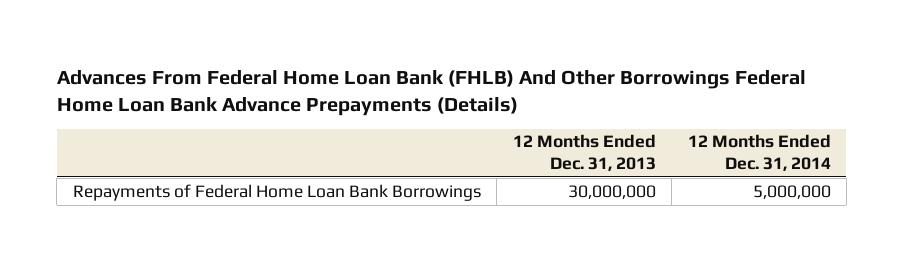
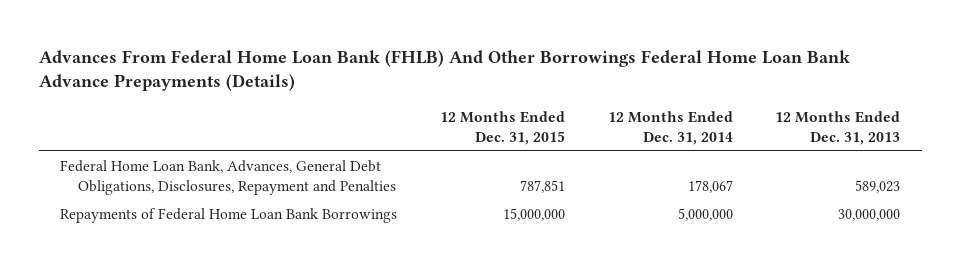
none -> [439,111,565,145] 12 Months Ended Dec. 31, 2015
none -> [60,160,397,195] Federal Home Loan Bank, Advances, General Debt Obligations, Disclosures, Repayment and Penalties

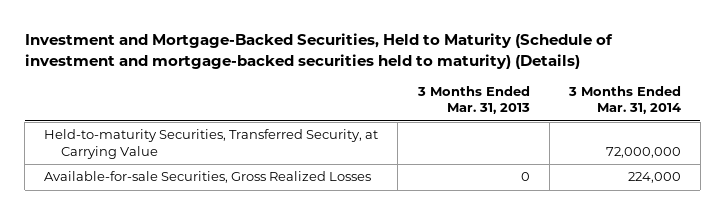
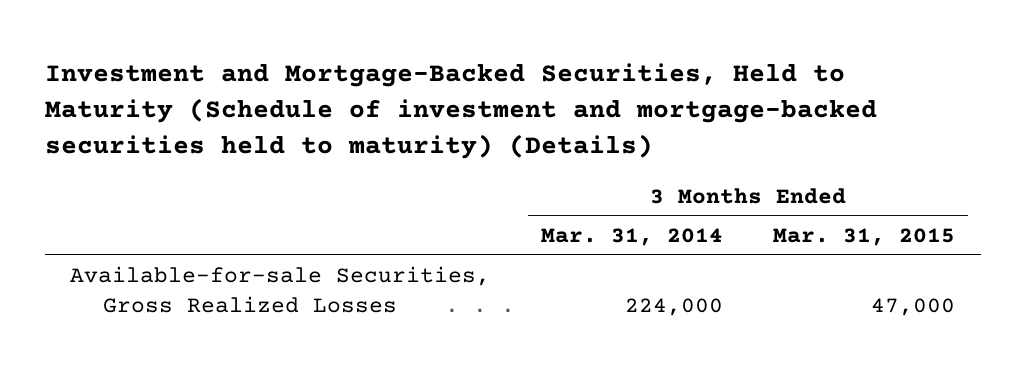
[416,86,530,115] 3 Months Ended Mar. 31, 2013 -> none
none -> [773,227,956,246] Mar. 31, 2015
[44,129,379,159] Held-to-maturity Securities, Transferred Security, at Carrying Value -> none

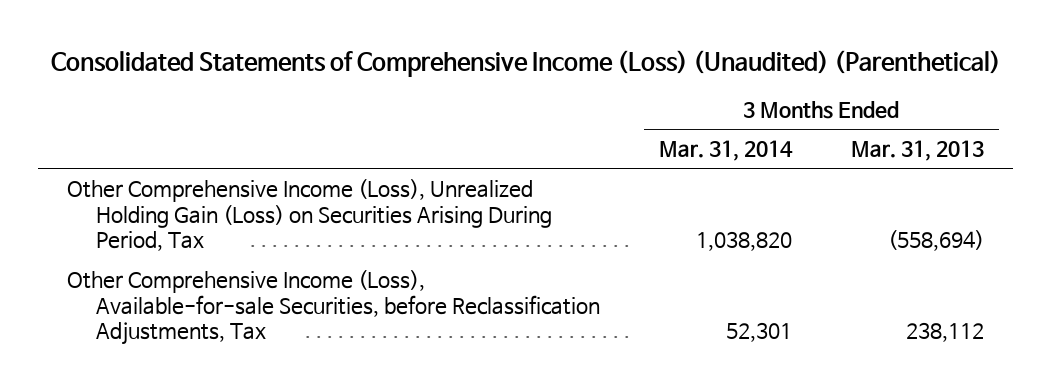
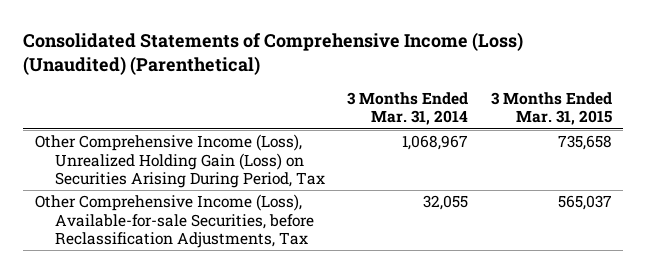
[850,140,984,162] Mar. 31, 2013 -> none
none -> [490,92,612,126] 3 Months Ended Mar. 31, 2015
[695,231,792,252] 1,038,820 -> [402,135,469,151] 1,068,967
[725,322,792,343] 52,301 -> [423,195,469,211] 32,055

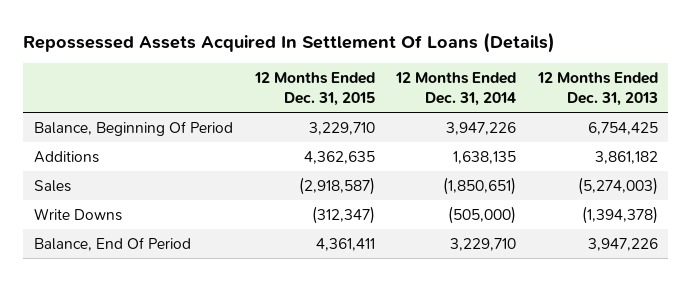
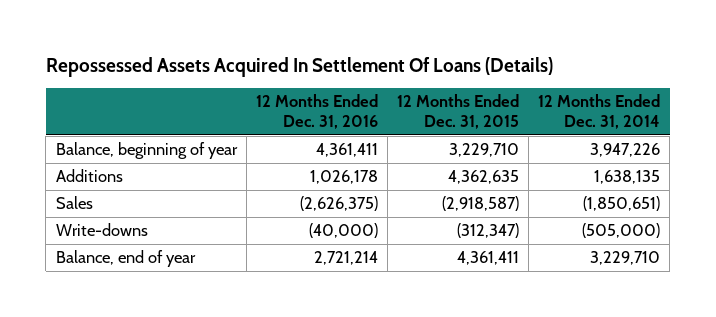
[536,71,658,107] 12 Months Ended Dec. 31, 2013 -> none
none -> [255,94,378,130] 12 Months Ended Dec. 31, 2016
[34,120,234,136] Balance, Beginning Of Period -> [55,142,238,160] Balance, beginning of year
[34,207,123,221] Write Downs -> [55,223,148,237] Write-downs
[34,236,192,251] Balance, End Of Period -> [55,250,196,268] Balance, end of year

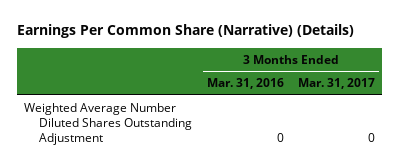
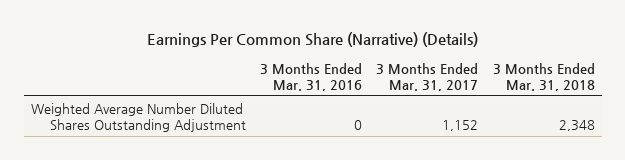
none -> [492,62,595,92] 3 Months Ended Mar. 31, 2018
[368,132,376,142] 0 -> [442,120,479,132] 1,152

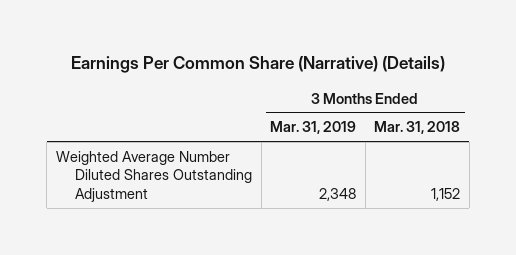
[260,62,363,92] 3 Months Ended Mar. 31, 2016 -> none
[376,62,479,92] 3 Months Ended Mar. 31, 2017 -> none
none -> [270,121,357,135] Mar. 31, 2019
[558,120,595,132] 2,348 -> [431,187,461,201] 1,152

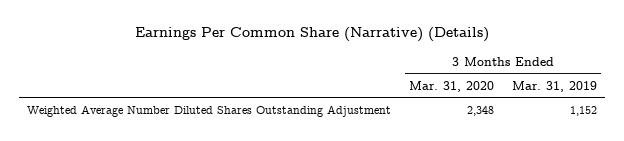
[374,121,461,135] Mar. 31, 2018 -> none
none -> [409,80,495,92] Mar. 31, 2020
[319,187,357,201] 2,348 -> [569,106,597,117] 1,152

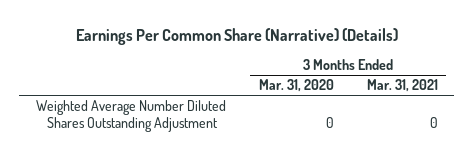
[511,80,597,92] Mar. 31, 2019 -> none
none -> [366,79,438,93] Mar. 31, 2021
[467,106,495,117] 2,348 -> [325,116,334,128] 0

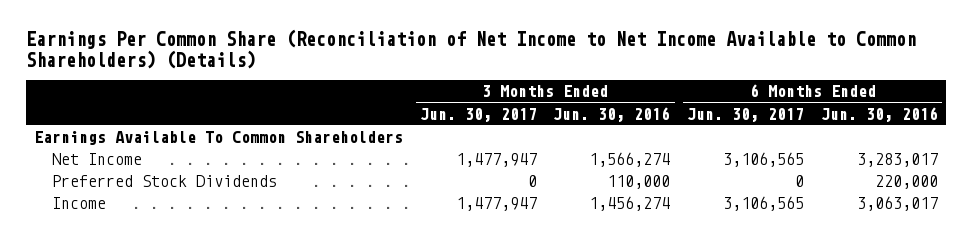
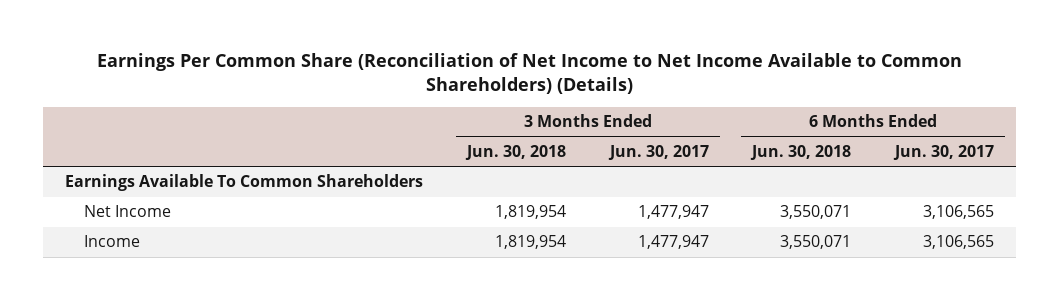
[553,106,671,122] Jun. 30, 2016 -> none
[820,106,938,122] Jun. 30, 2016 -> none
none -> [464,144,566,160] Jun. 30, 2018
none -> [750,144,852,160] Jun. 30, 2018
[52,175,278,188] Preferred Stock Dividends -> none

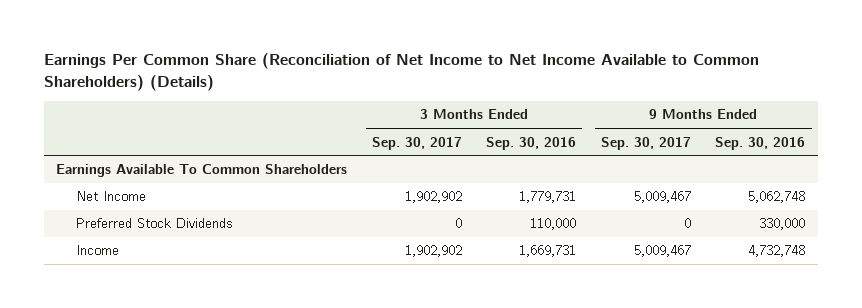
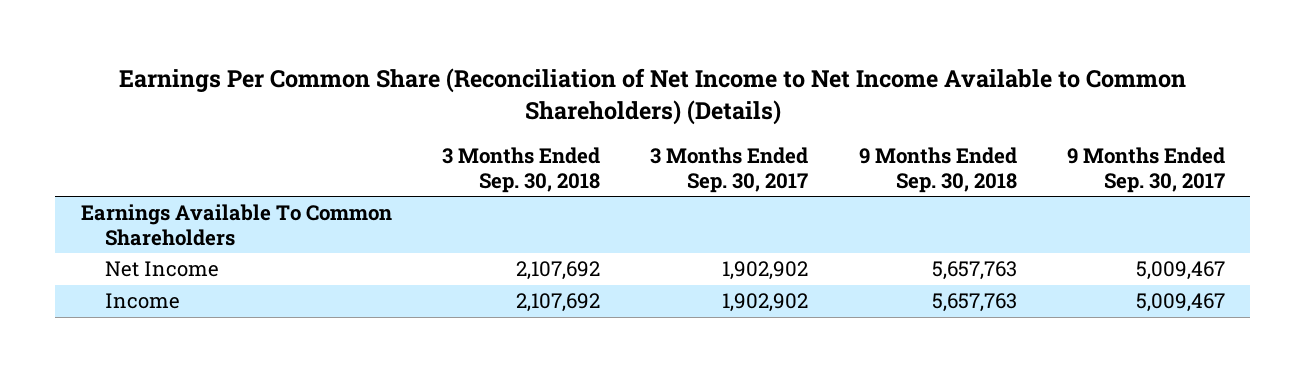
[486,136,577,150] Sep. 30, 2016 -> none
[715,136,806,150] Sep. 30, 2016 -> none
none -> [442,147,601,193] 3 Months Ended Sep. 30, 2018
none -> [858,147,1017,193] 9 Months Ended Sep. 30, 2018
[76,218,233,229] Preferred Stock Dividends -> none

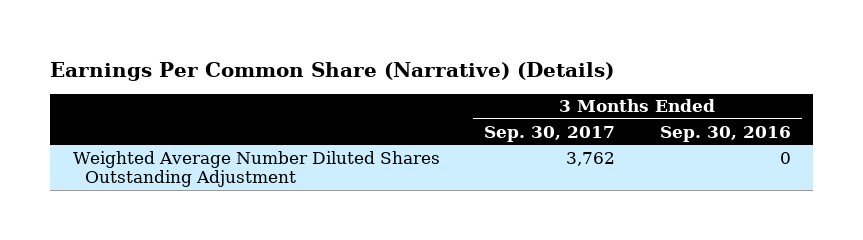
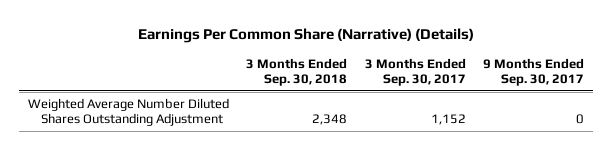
[659,125,791,142] Sep. 30, 2016 -> none
none -> [246,57,348,87] 3 Months Ended Sep. 30, 2018
none -> [482,57,584,87] 9 Months Ended Sep. 30, 2017
[566,151,616,166] 3,762 -> [430,114,466,126] 1,152

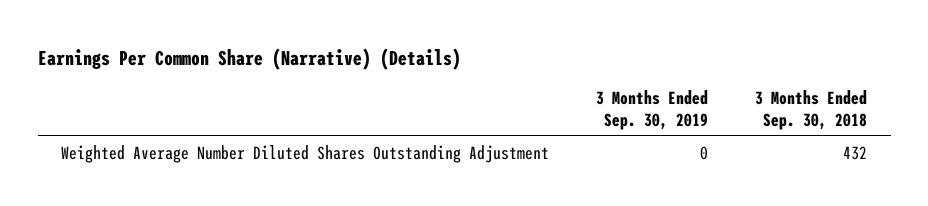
[364,57,466,87] 3 Months Ended Sep. 30, 2017 -> none
[482,57,584,87] 9 Months Ended Sep. 30, 2017 -> none
none -> [596,89,709,131] 3 Months Ended Sep. 30, 2019
[312,114,348,126] 2,348 -> [843,145,868,160] 432

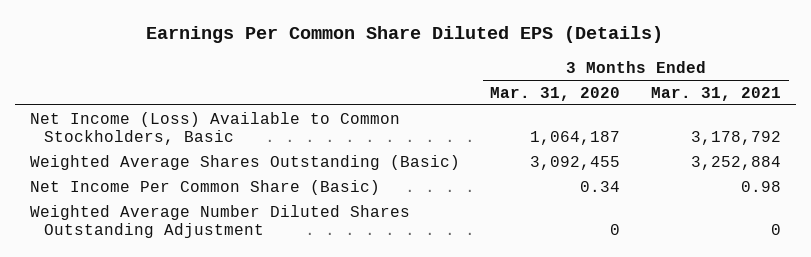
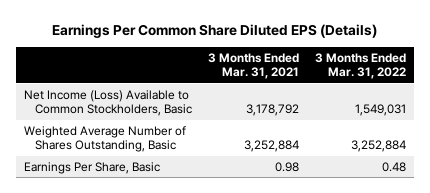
[490,86,621,101] Mar. 31, 2020 -> none
none -> [315,52,407,80] 3 Months Ended Mar. 31, 2022
[29,204,410,239] Weighted Average Number Diluted Shares Outstanding Adjustment -> none
[29,154,460,170] Weighted Average Shares Outstanding (Basic) -> [23,126,186,153] Weighted Average Number of Shares Outstanding, Basic
[29,179,380,195] Net Income Per Common Share (Basic) -> [23,162,160,175] Earnings Per Share, Basic

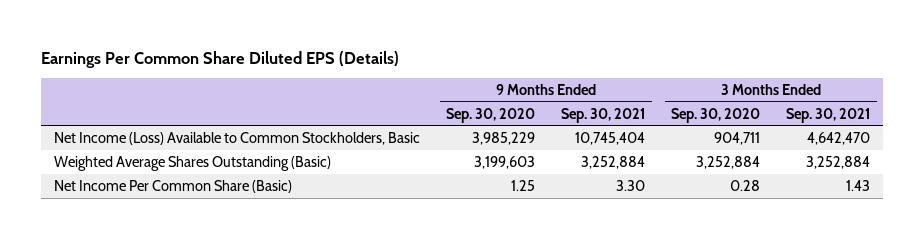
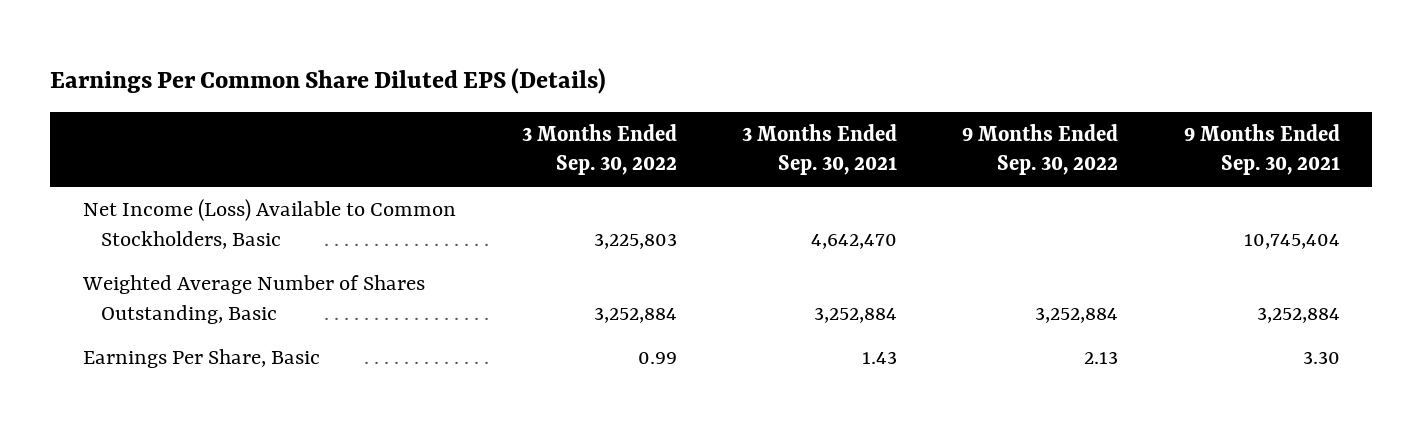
[446,107,536,123] Sep. 30, 2020 -> none
[671,107,761,123] Sep. 30, 2020 -> none
none -> [521,124,677,176] 3 Months Ended Sep. 30, 2022
none -> [962,124,1119,176] 9 Months Ended Sep. 30, 2022
[54,155,332,171] Weighted Average Shares Outstanding (Basic) -> [82,275,426,324] Weighted Average Number of Shares Outstanding, Basic
[54,179,293,193] Net Income Per Common Share (Basic) -> [83,349,321,369] Earnings Per Share, Basic

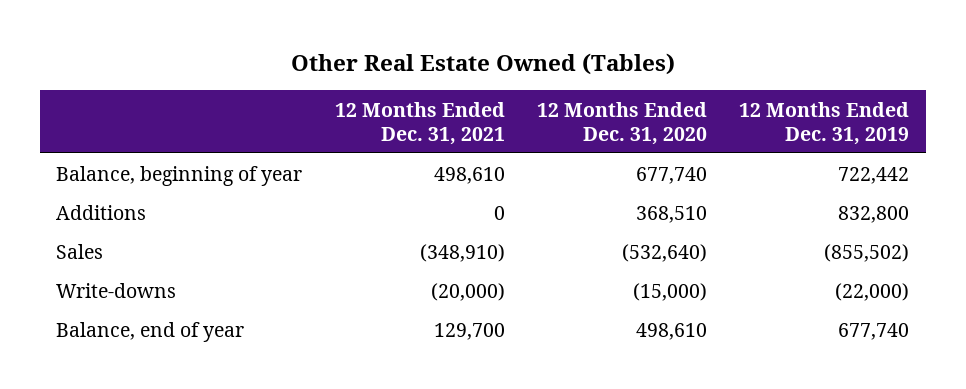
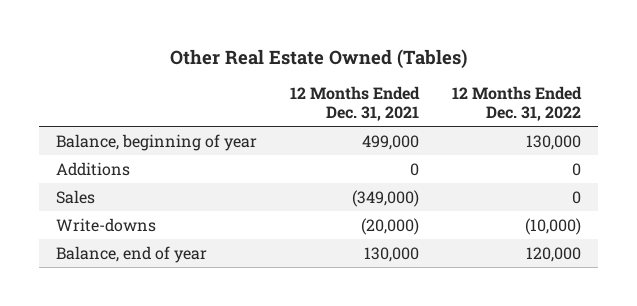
[537,101,708,145] 12 Months Ended Dec. 31, 2020 -> none
[739,101,910,145] 12 Months Ended Dec. 31, 2019 -> none
none -> [452,86,583,122] 12 Months Ended Dec. 31, 2022
[433,166,505,184] 498,610 -> [362,134,420,150] 499,000
[419,243,505,262] (348,910) -> [352,189,420,207] (349,000)
[433,322,505,340] 129,700 -> [364,246,420,262] 130,000

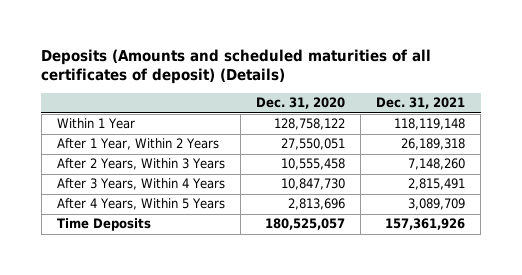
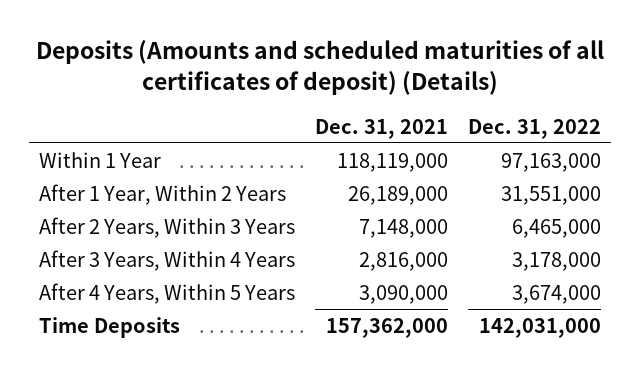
[255,97,345,110] Dec. 31, 2020 -> none
none -> [467,118,601,139] Dec. 31, 2022
[394,118,466,131] 118,119,148 -> [336,152,448,172] 118,119,000
[401,138,466,151] 26,189,318 -> [347,185,448,205] 26,189,000
[408,158,466,171] 7,148,260 -> [358,218,448,238] 7,148,000
[408,178,466,191] 2,815,491 -> [358,251,448,271] 2,816,000
[408,198,466,211] 3,089,709 -> [358,284,448,304] 3,090,000
[385,218,466,231] 157,361,926 -> [325,317,448,338] 157,362,000

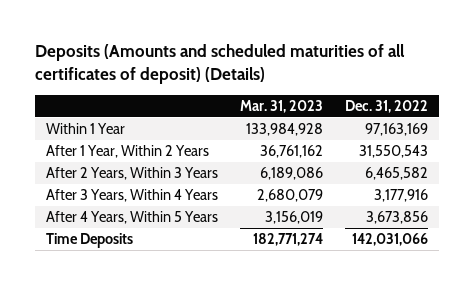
[314,118,448,139] Dec. 31, 2021 -> none
none -> [239,99,323,113] Mar. 31, 2023
[500,152,601,172] 97,163,000 -> [364,123,428,137] 97,163,169
[500,185,601,205] 31,551,000 -> [358,145,428,159] 31,550,543
[511,218,601,238] 6,465,000 -> [364,167,428,181] 6,465,582
[511,251,601,271] 3,178,000 -> [373,189,428,203] 3,177,916
[511,284,601,304] 3,674,000 -> [365,211,428,225] 3,673,856
[478,317,601,338] 142,031,000 -> [351,233,428,247] 142,031,066

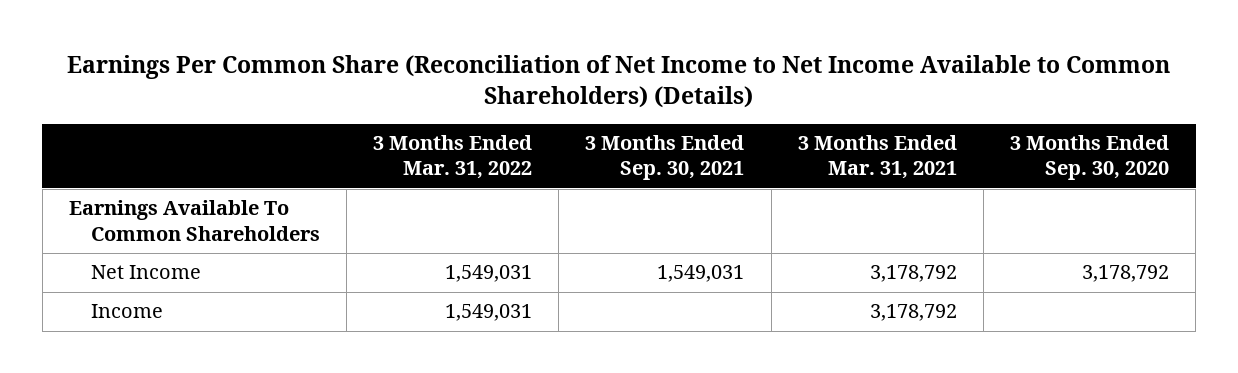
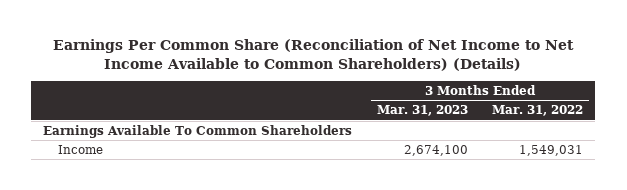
[585,135,745,181] 3 Months Ended Sep. 30, 2021 -> none
[797,135,957,180] 3 Months Ended Mar. 31, 2021 -> none
[1010,135,1170,181] 3 Months Ended Sep. 30, 2020 -> none
none -> [376,105,468,117] Mar. 31, 2023
[90,265,201,280] Net Income -> none

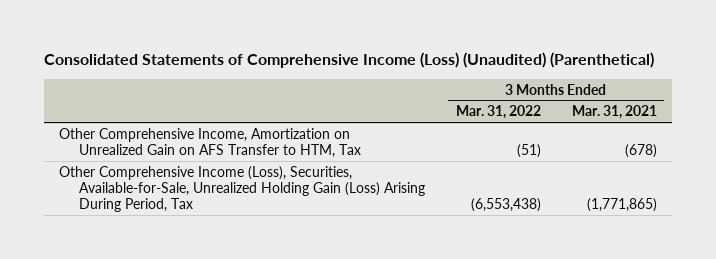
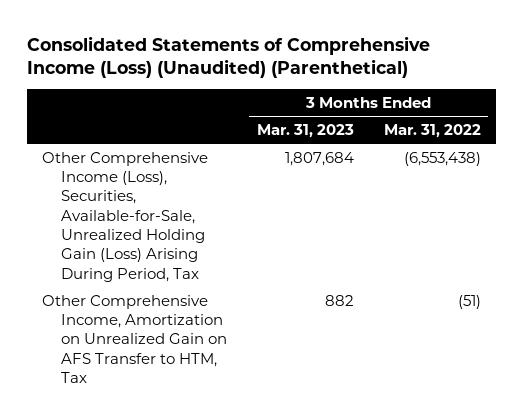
[571,105,657,120] Mar. 31, 2021 -> none
none -> [256,123,354,138] Mar. 31, 2023
[59,127,362,158] Other Comprehensive Income, Amortization on Unrealized Gain on AFS Transfer to HTM, Tax -> [42,294,228,384] Other Comprehensive Income, Amortization on Unrealized Gain on AFS Transfer to HTM, Tax

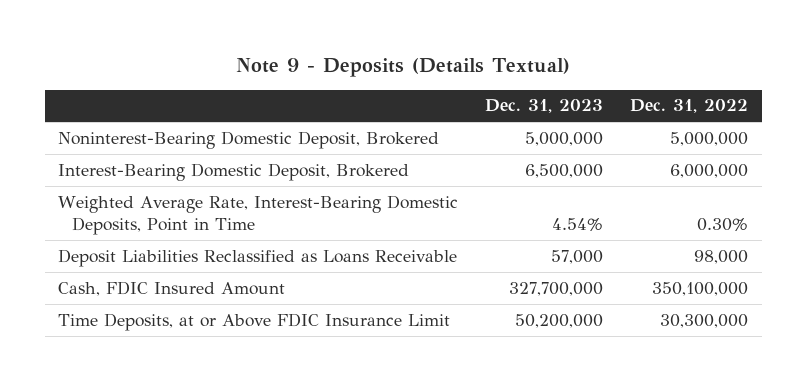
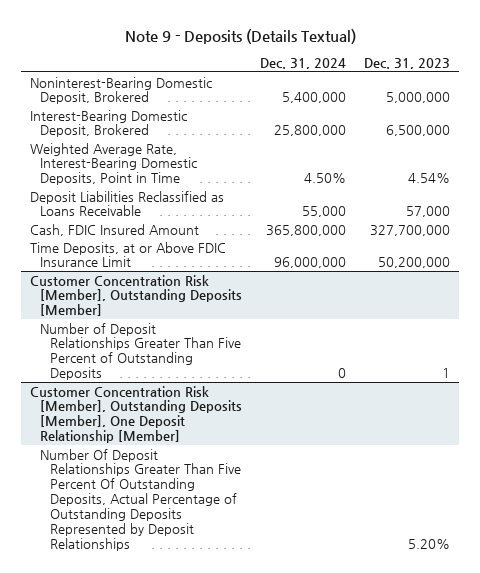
[630,99,749,114] Dec. 31, 2022 -> none
none -> [259,58,346,70] Dec. 31, 2024
none -> [29,274,242,317] Customer Concentration Risk [Member], Outstanding Deposits [Member]
none -> [39,322,242,381] Number of Deposit Relationships Greater Than Five Percent of Outstanding Deposits
none -> [29,385,242,444] Customer Concentration Risk [Member], Outstanding Deposits [Member], One Deposit Relationship [Member]
none -> [39,448,242,551] Number Of Deposit Relationships Greater Than Five Percent Of Outstanding Deposits, Actual Percentage of Outstanding Deposits Represented by Deposit Relationships

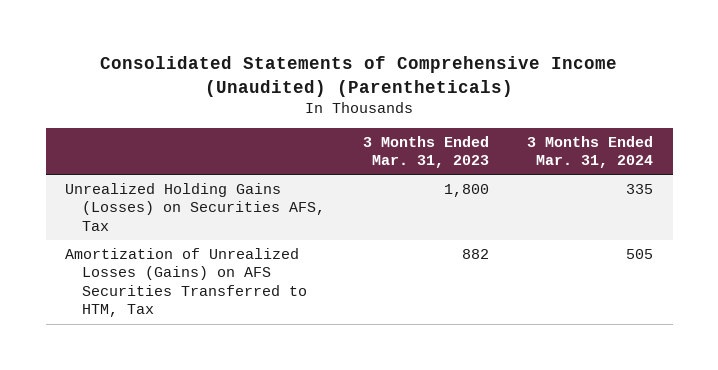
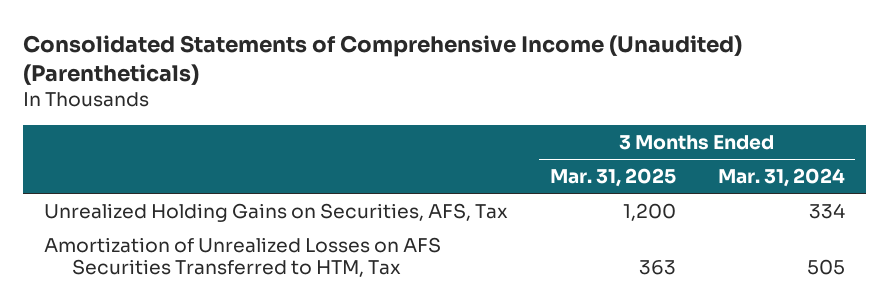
[363,135,490,169] 3 Months Ended Mar. 31, 2023 -> none
none -> [549,168,676,188] Mar. 31, 2025
[64,182,325,231] Unrealized Holding Gains (Losses) on Securities AFS, Tax -> [43,202,508,222] Unrealized Holding Gains on Securities, AFS, Tax
[626,183,654,194] 335 -> [808,202,845,219] 334
[64,247,307,318] Amortization of Unrealized Losses (Gains) on AFS Securities Transferred to HTM, Tax -> [43,236,441,278] Amortization of Unrealized Losses on AFS Securities Transferred to HTM, Tax

